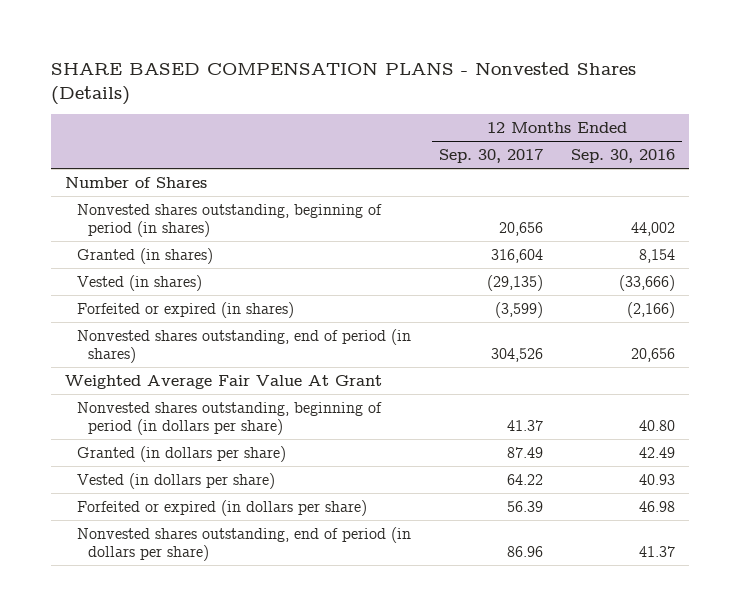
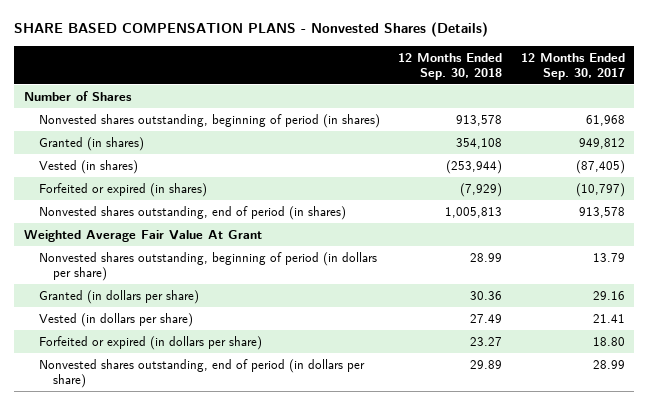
[570,148,675,163] Sep. 30, 2016 -> none
none -> [398,52,503,80] 12 Months Ended Sep. 30, 2018
[498,222,543,237] 20,656 -> [585,114,625,126] 61,968
[490,248,543,263] 316,604 -> [578,137,625,149] 949,812
[486,274,543,291] (29,135) -> [575,159,625,174] (87,405)
[494,301,543,318] (3,599) -> [575,182,625,197] (10,797)
[490,348,543,363] 304,526 -> [578,206,625,218] 913,578
[506,420,543,432] 41.37 -> [592,252,625,262] 13.79
[506,446,543,458] 87.49 -> [592,290,625,300] 29.16
[506,473,543,485] 64.22 -> [592,313,625,323] 21.41
[506,500,543,512] 56.39 -> [592,336,625,346] 18.80
[506,546,543,558] 86.96 -> [592,359,625,369] 28.99

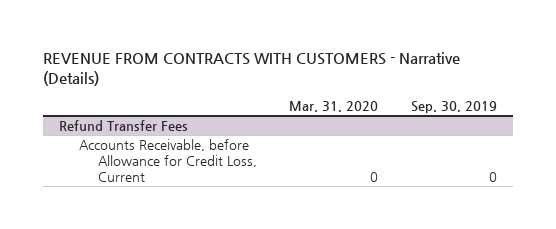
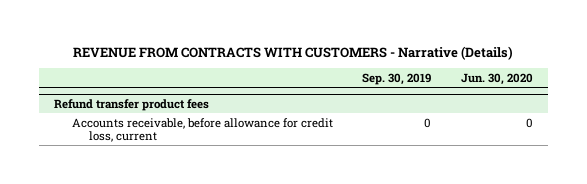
[289,101,379,113] Mar. 31, 2020 -> none
none -> [460,72,533,85] Jun. 30, 2020
[59,120,189,132] Refund Transfer Fees -> [53,99,209,112] Refund transfer product fees
[78,139,257,182] Accounts Receivable, before Allowance for Credit Loss, Current -> [71,117,333,142] Accounts receivable, before allowance for credit loss, current

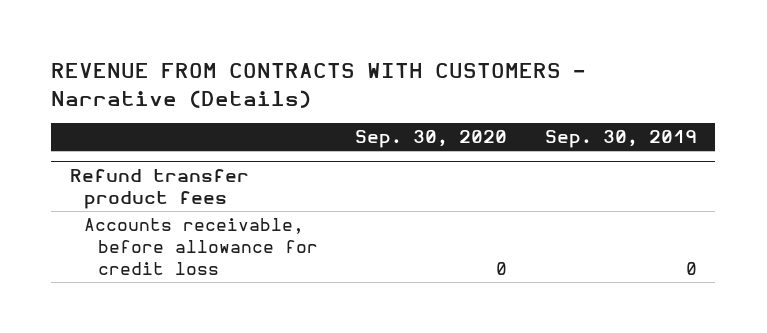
[460,72,533,85] Jun. 30, 2020 -> none
none -> [355,130,508,149] Sep. 30, 2020
[71,117,333,142] Accounts receivable, before allowance for credit loss, current -> [83,218,318,275] Accounts receivable, before allowance for credit loss

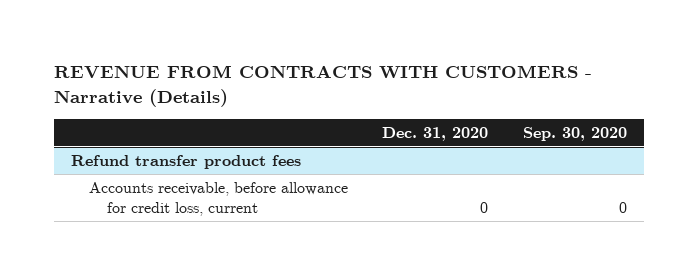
[544,130,697,149] Sep. 30, 2019 -> none
none -> [382,126,489,141] Dec. 31, 2020
[83,218,318,275] Accounts receivable, before allowance for credit loss -> [89,181,349,217] Accounts receivable, before allowance for credit loss, current

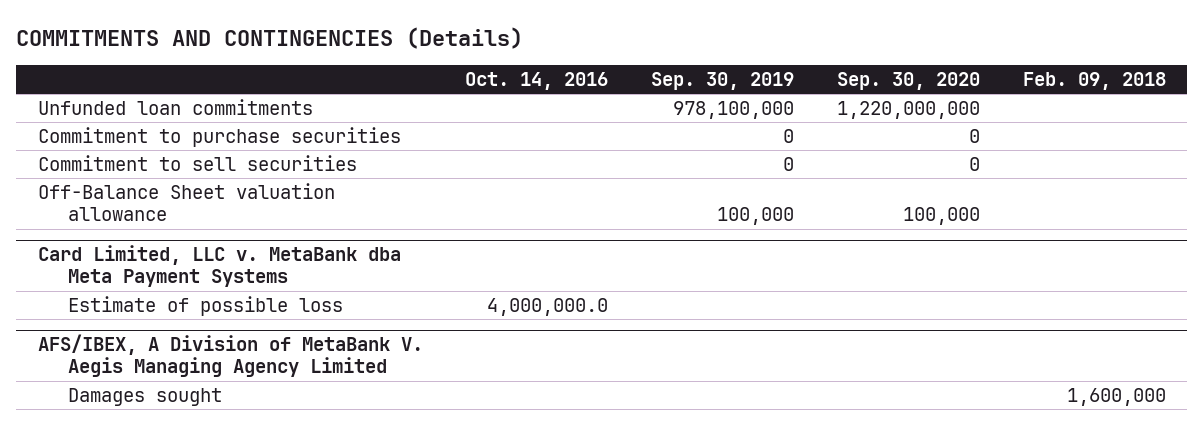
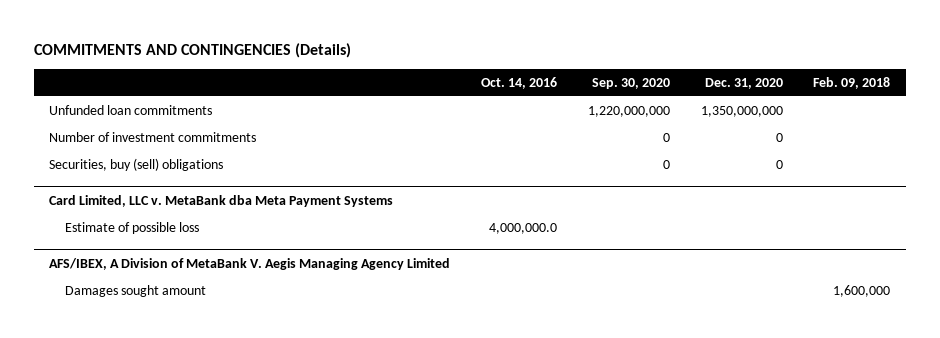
[651,71,795,90] Sep. 30, 2019 -> none
none -> [704,77,783,89] Dec. 31, 2020
[37,127,401,148] Commitment to purchase securities -> none
[37,155,357,172] Commitment to sell securities -> none
[37,183,335,222] Off-Balance Sheet valuation allowance -> none
none -> [49,132,257,143] Number of investment commitments
none -> [49,158,224,172] Securities, buy (sell) obligations
[67,388,222,407] Damages sought -> [64,285,206,298] Damages sought amount

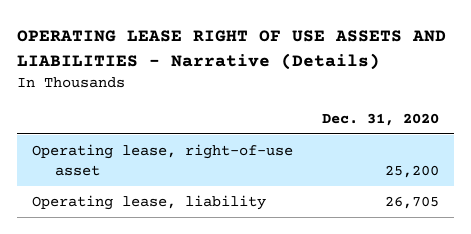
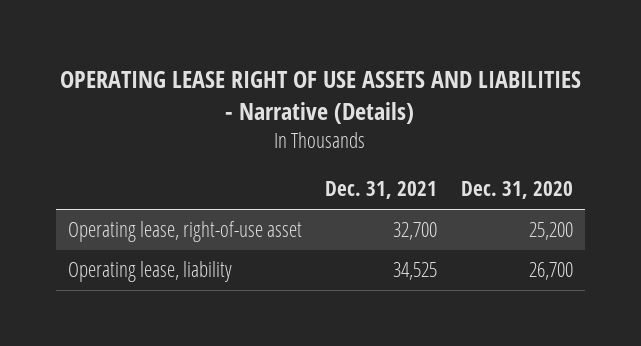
none -> [325,181,438,200] Dec. 31, 2021
[385,196,440,210] 26,705 -> [529,262,574,281] 26,700

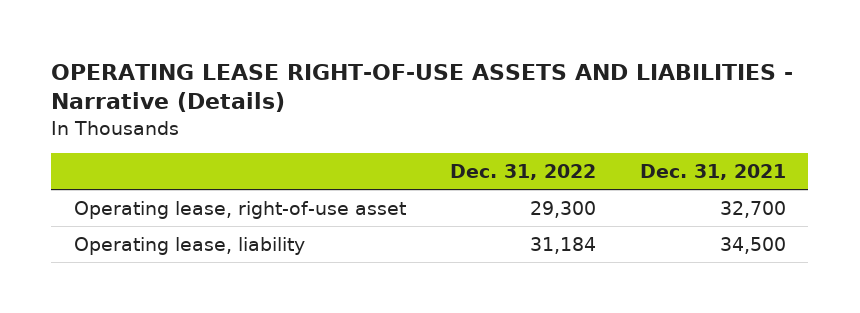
[60,71,582,125] OPERATING LEASE RIGHT OF USE ASSETS AND LIABILITIES - Narrative (Details) -> [51,64,794,113] OPERATING LEASE RIGHT-OF-USE ASSETS AND LIABILITIES - Narrative (Details)
[461,181,574,200] Dec. 31, 2020 -> none
none -> [449,163,596,180] Dec. 31, 2022
[393,262,438,281] 34,525 -> [720,236,787,254] 34,500

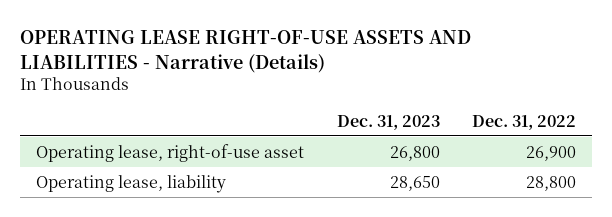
[640,163,787,180] Dec. 31, 2021 -> none
none -> [336,114,440,130] Dec. 31, 2023
[529,200,596,218] 29,300 -> [526,145,577,161] 26,900
[529,236,596,254] 31,184 -> [526,175,577,191] 28,800

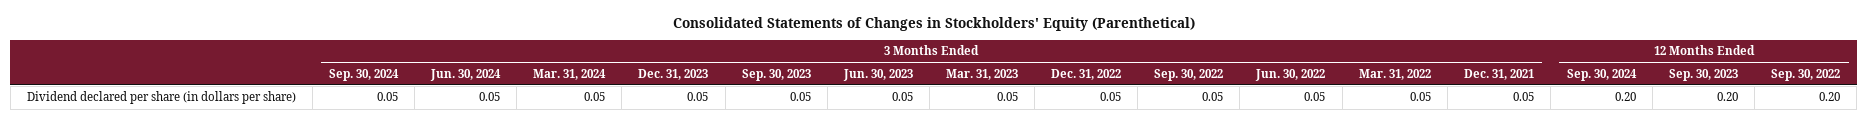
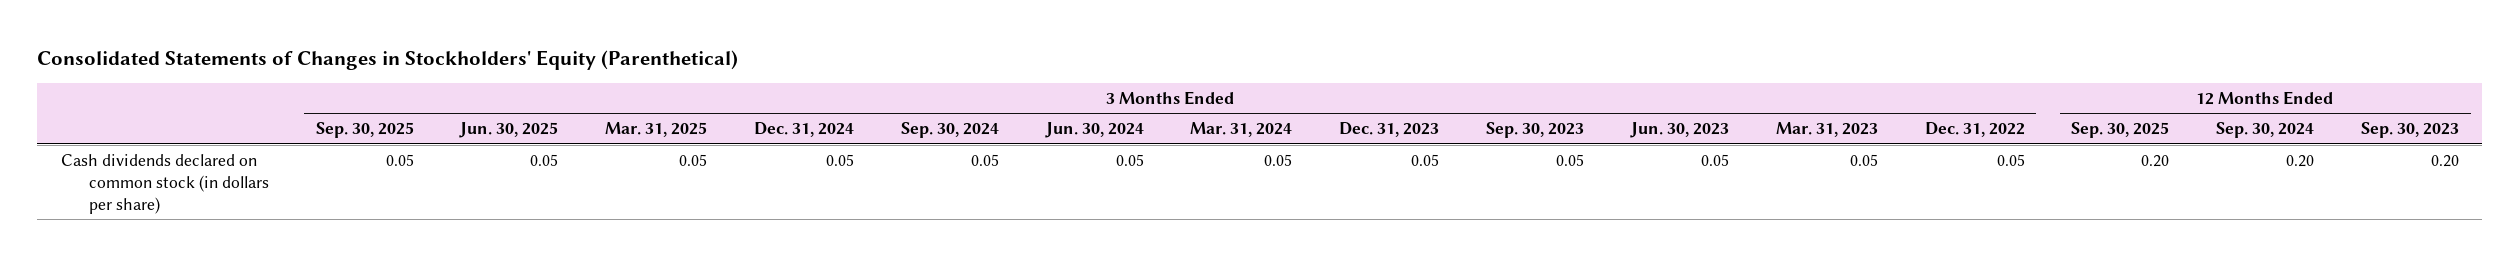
[1154,68,1224,81] Sep. 30, 2022 -> none
[1255,68,1326,81] Jun. 30, 2022 -> none
[1358,68,1431,80] Mar. 31, 2022 -> none
[1463,68,1534,80] Dec. 31, 2021 -> none
[1771,68,1841,81] Sep. 30, 2022 -> none
none -> [315,122,414,139] Sep. 30, 2025
none -> [459,122,559,139] Jun. 30, 2025
none -> [605,122,708,138] Mar. 31, 2025
none -> [754,122,855,138] Dec. 31, 2024
none -> [2071,122,2170,139] Sep. 30, 2025
[26,91,296,105] Dividend declared per share (in dollars per share) -> [60,154,269,214] Cash dividends declared on common stock (in dollars per share)

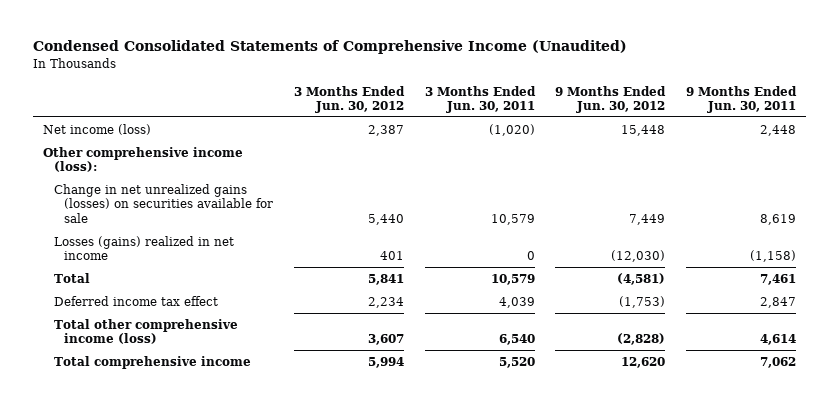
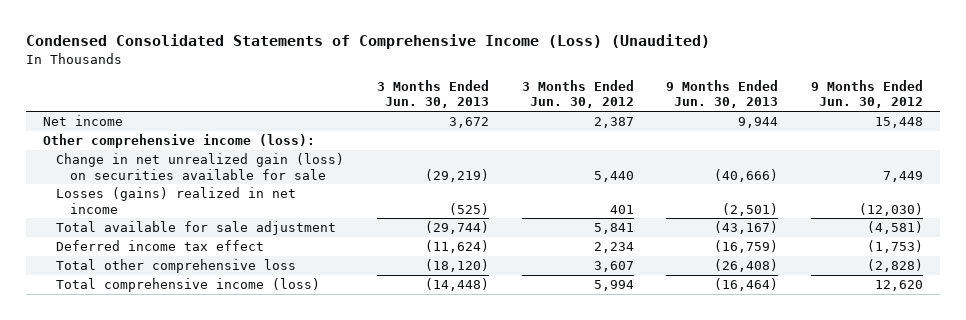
[32,40,627,55] Condensed Consolidated Statements of Comprehensive Income (Unaudited) -> [26,34,711,50] Condensed Consolidated Statements of Comprehensive Income (Loss) (Unaudited)
[424,85,536,114] 3 Months Ended Jun. 30, 2011 -> none
[685,85,797,114] 9 Months Ended Jun. 30, 2011 -> none
none -> [376,79,489,109] 3 Months Ended Jun. 30, 2013
none -> [666,79,779,109] 9 Months Ended Jun. 30, 2013
[43,123,152,135] Net income (loss) -> [42,115,123,127] Net income
[53,183,274,223] Change in net unrealized gains (losses) on securities available for sale -> [56,153,345,180] Change in net unrealized gain (loss) on securities available for sale
[53,272,90,283] Total -> [56,221,337,236] Total available for sale adjustment
[53,318,238,345] Total other comprehensive income (loss) -> [56,259,297,274] Total other comprehensive loss
[53,355,251,369] Total comprehensive income -> [56,278,321,293] Total comprehensive income (loss)

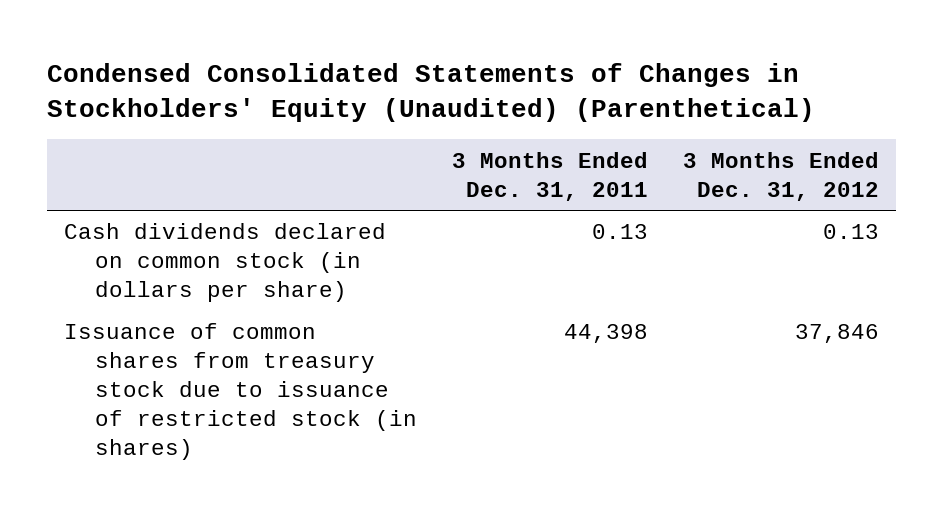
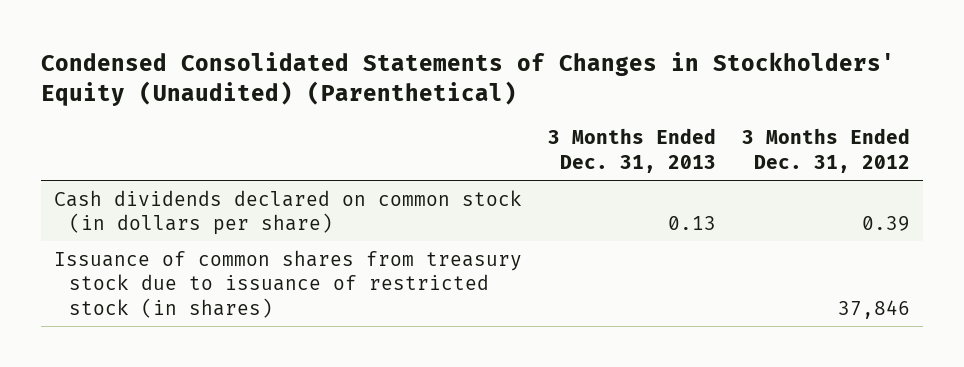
[451,151,648,201] 3 Months Ended Dec. 31, 2011 -> none
none -> [547,128,716,173] 3 Months Ended Dec. 31, 2013
[822,224,879,240] 0.13 -> [861,216,910,232] 0.39

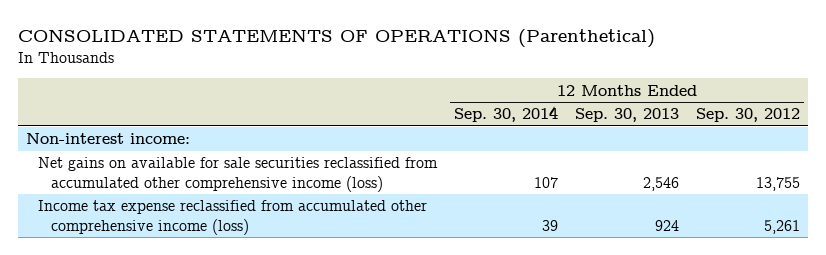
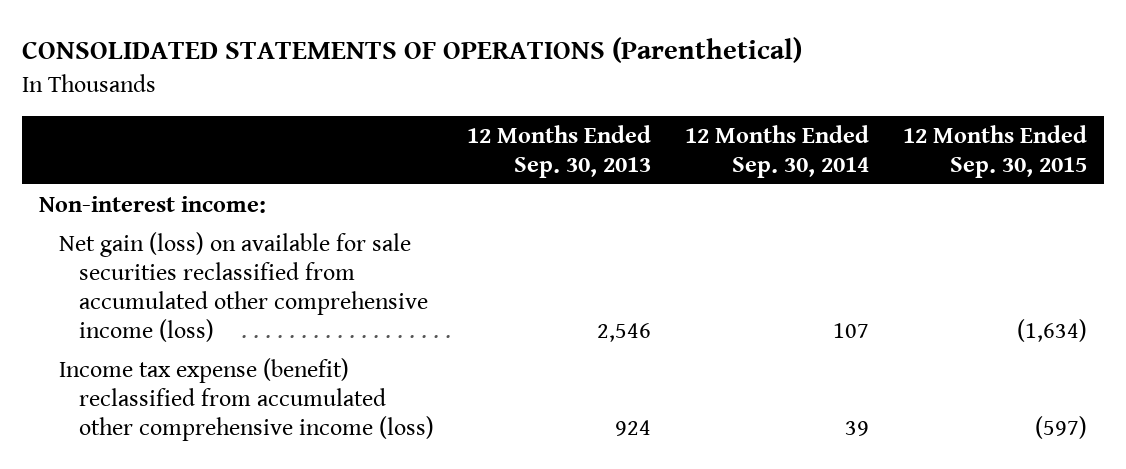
[695,108,800,123] Sep. 30, 2012 -> none
none -> [903,124,1088,178] 12 Months Ended Sep. 30, 2015
[38,157,439,192] Net gains on available for sale securities reclassified from accumulated other comprehensive income (loss) -> [58,231,428,342] Net gain (loss) on available for sale securities reclassified from accumulated other comprehensive income (loss)
[38,200,428,235] Income tax expense reclassified from accumulated other comprehensive income (loss) -> [58,357,434,441] Income tax expense (benefit) reclassified from accumulated other comprehensive income (loss)

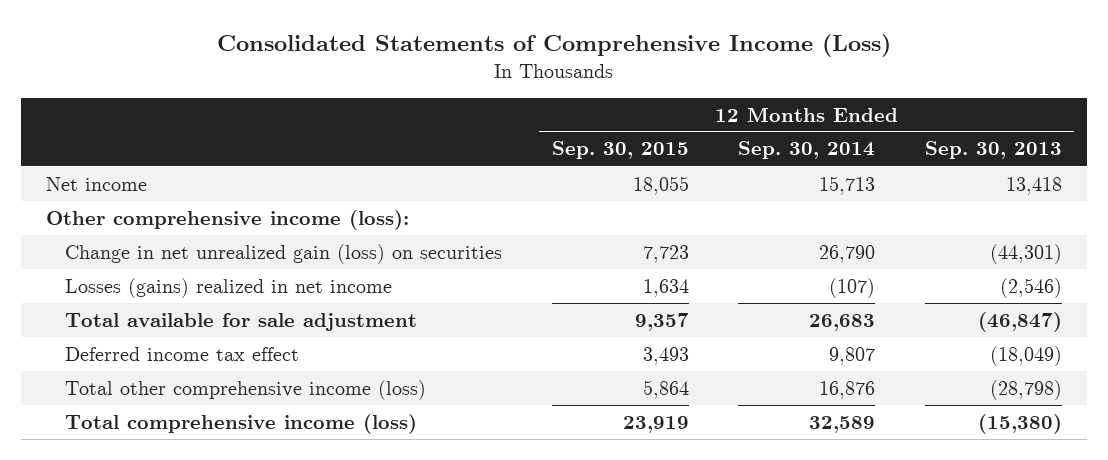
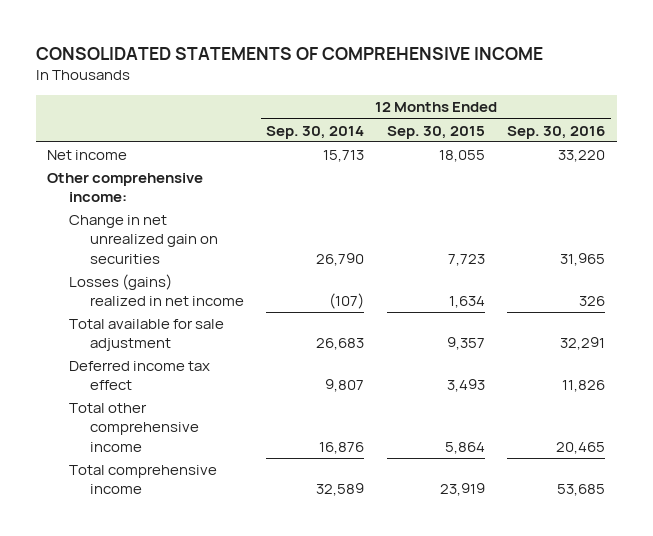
[216,34,891,58] Consolidated Statements of Comprehensive Income (Loss) -> [36,46,544,60] CONSOLIDATED STATEMENTS OF COMPREHENSIVE INCOME
[924,141,1062,160] Sep. 30, 2013 -> none
none -> [507,125,606,139] Sep. 30, 2016
[45,209,409,230] Other comprehensive income (loss): -> [47,173,204,203] Other comprehensive income:
[65,243,503,264] Change in net unrealized gain (loss) on securities -> [68,215,218,264] Change in net unrealized gain on securities
[65,379,427,400] Total other comprehensive income (loss) -> [68,403,199,452] Total other comprehensive income
[65,413,418,434] Total comprehensive income (loss) -> [68,465,217,495] Total comprehensive income

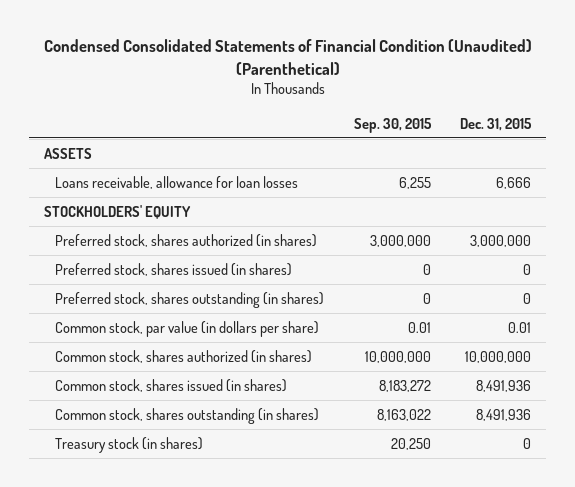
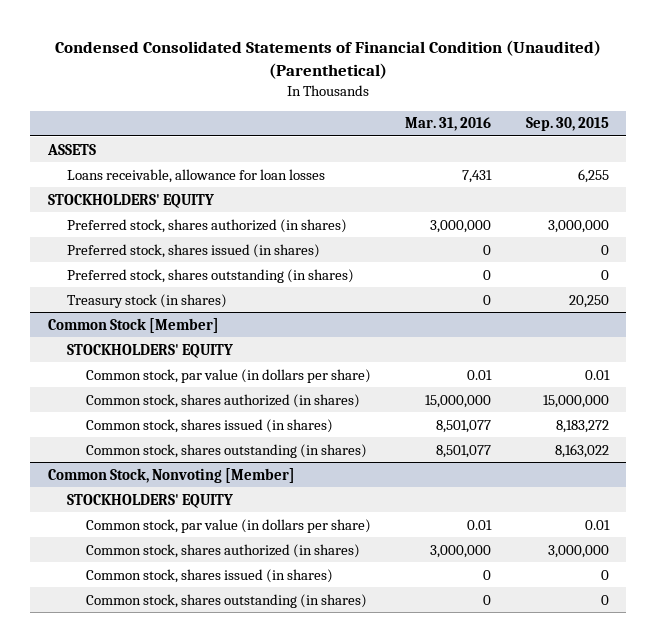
[460,117,533,131] Dec. 31, 2015 -> none
none -> [405,117,492,132] Mar. 31, 2016
[55,436,204,453] Treasury stock (in shares) -> [66,293,227,308] Treasury stock (in shares)
none -> [47,317,219,333] Common Stock [Member]
none -> [66,343,233,358] STOCKHOLDERS' EQUITY
[364,350,431,363] 10,000,000 -> [542,394,609,408] 15,000,000
none -> [47,467,295,483] Common Stock, Nonvoting [Member]
none -> [66,493,233,508] STOCKHOLDERS' EQUITY
none -> [85,518,371,533] Common stock, par value (in dollars per share)
none -> [85,543,360,558] Common stock, shares authorized (in shares)
none -> [85,568,333,583] Common stock, shares issued (in shares)
none -> [85,593,367,608] Common stock, shares outstanding (in shares)

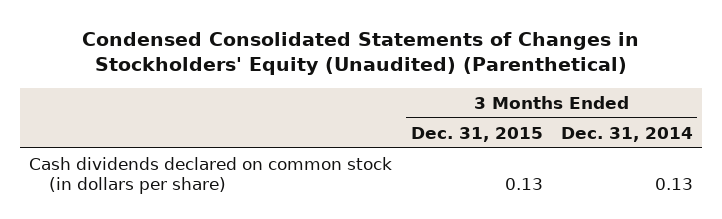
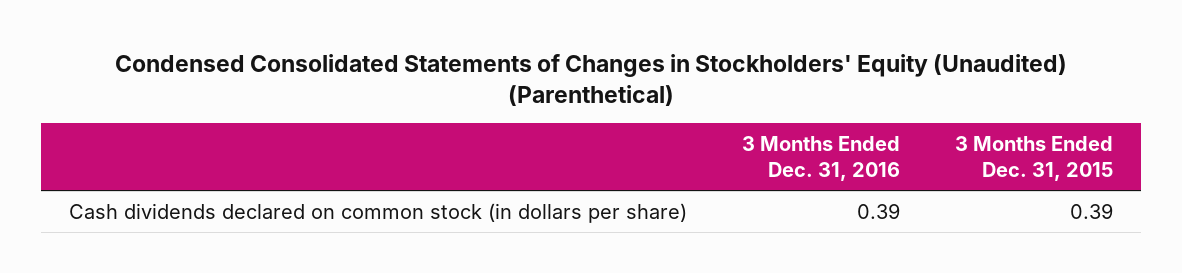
[560,126,693,142] Dec. 31, 2014 -> none
none -> [742,136,901,181] 3 Months Ended Dec. 31, 2016
[504,177,543,190] 0.13 -> [1070,202,1114,219] 0.39

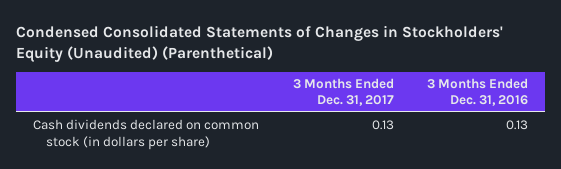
[955,136,1114,181] 3 Months Ended Dec. 31, 2015 -> none
none -> [292,77,394,107] 3 Months Ended Dec. 31, 2017
[857,202,901,219] 0.39 -> [506,119,529,130] 0.13

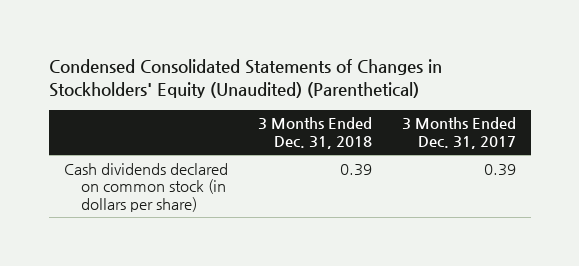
[427,77,529,107] 3 Months Ended Dec. 31, 2016 -> none
none -> [257,117,372,150] 3 Months Ended Dec. 31, 2018
[371,119,394,130] 0.13 -> [483,163,516,176] 0.39

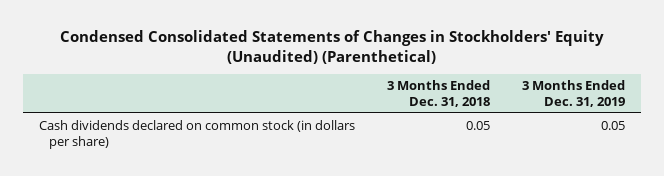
[401,117,516,150] 3 Months Ended Dec. 31, 2017 -> none
none -> [522,79,626,107] 3 Months Ended Dec. 31, 2019
[339,163,372,176] 0.39 -> [466,120,491,130] 0.05

